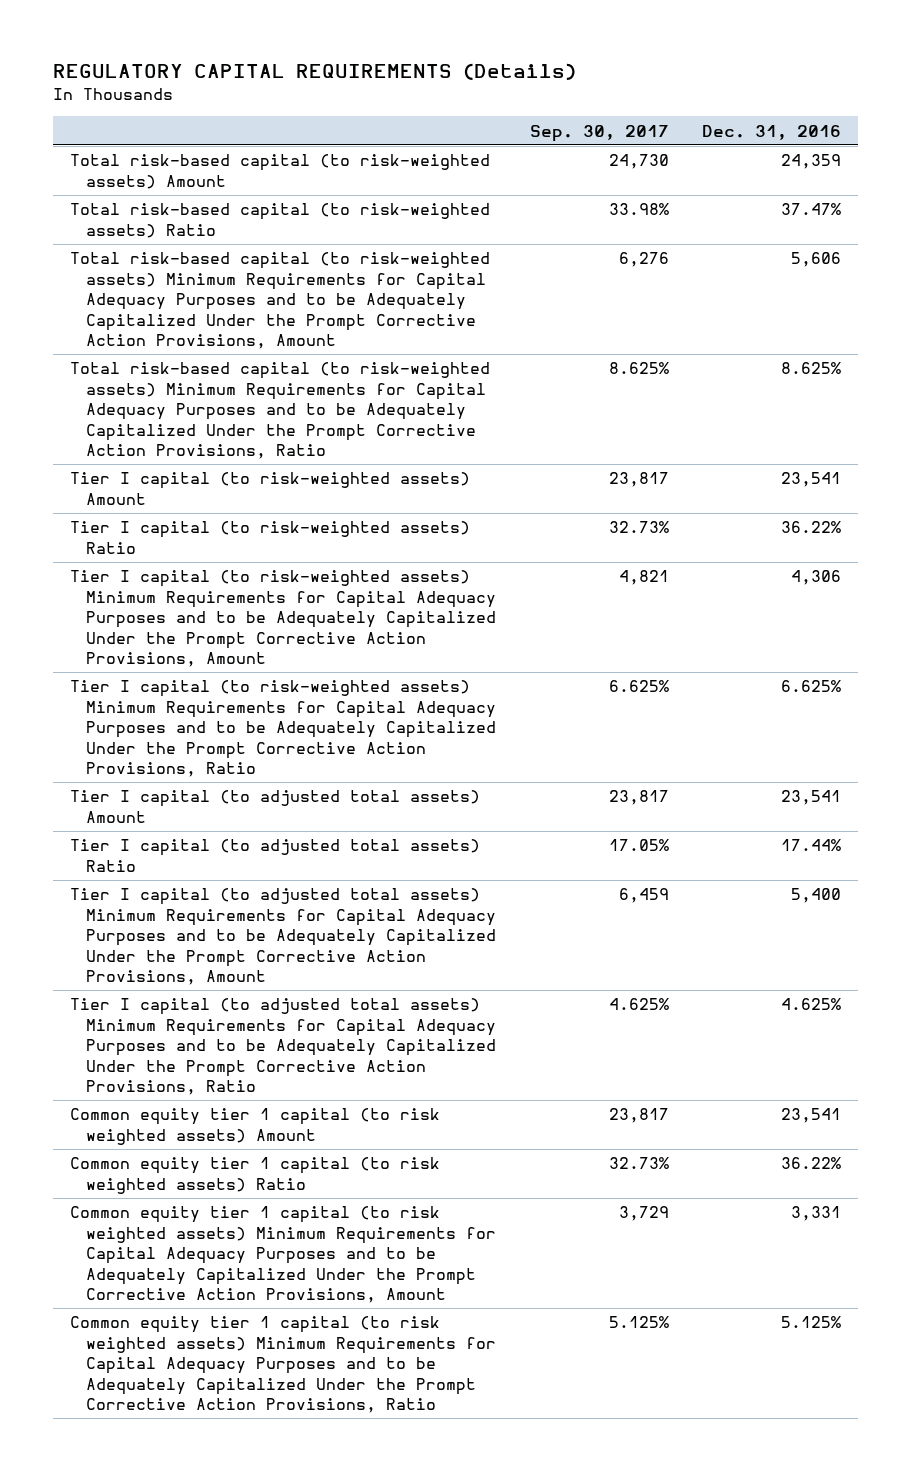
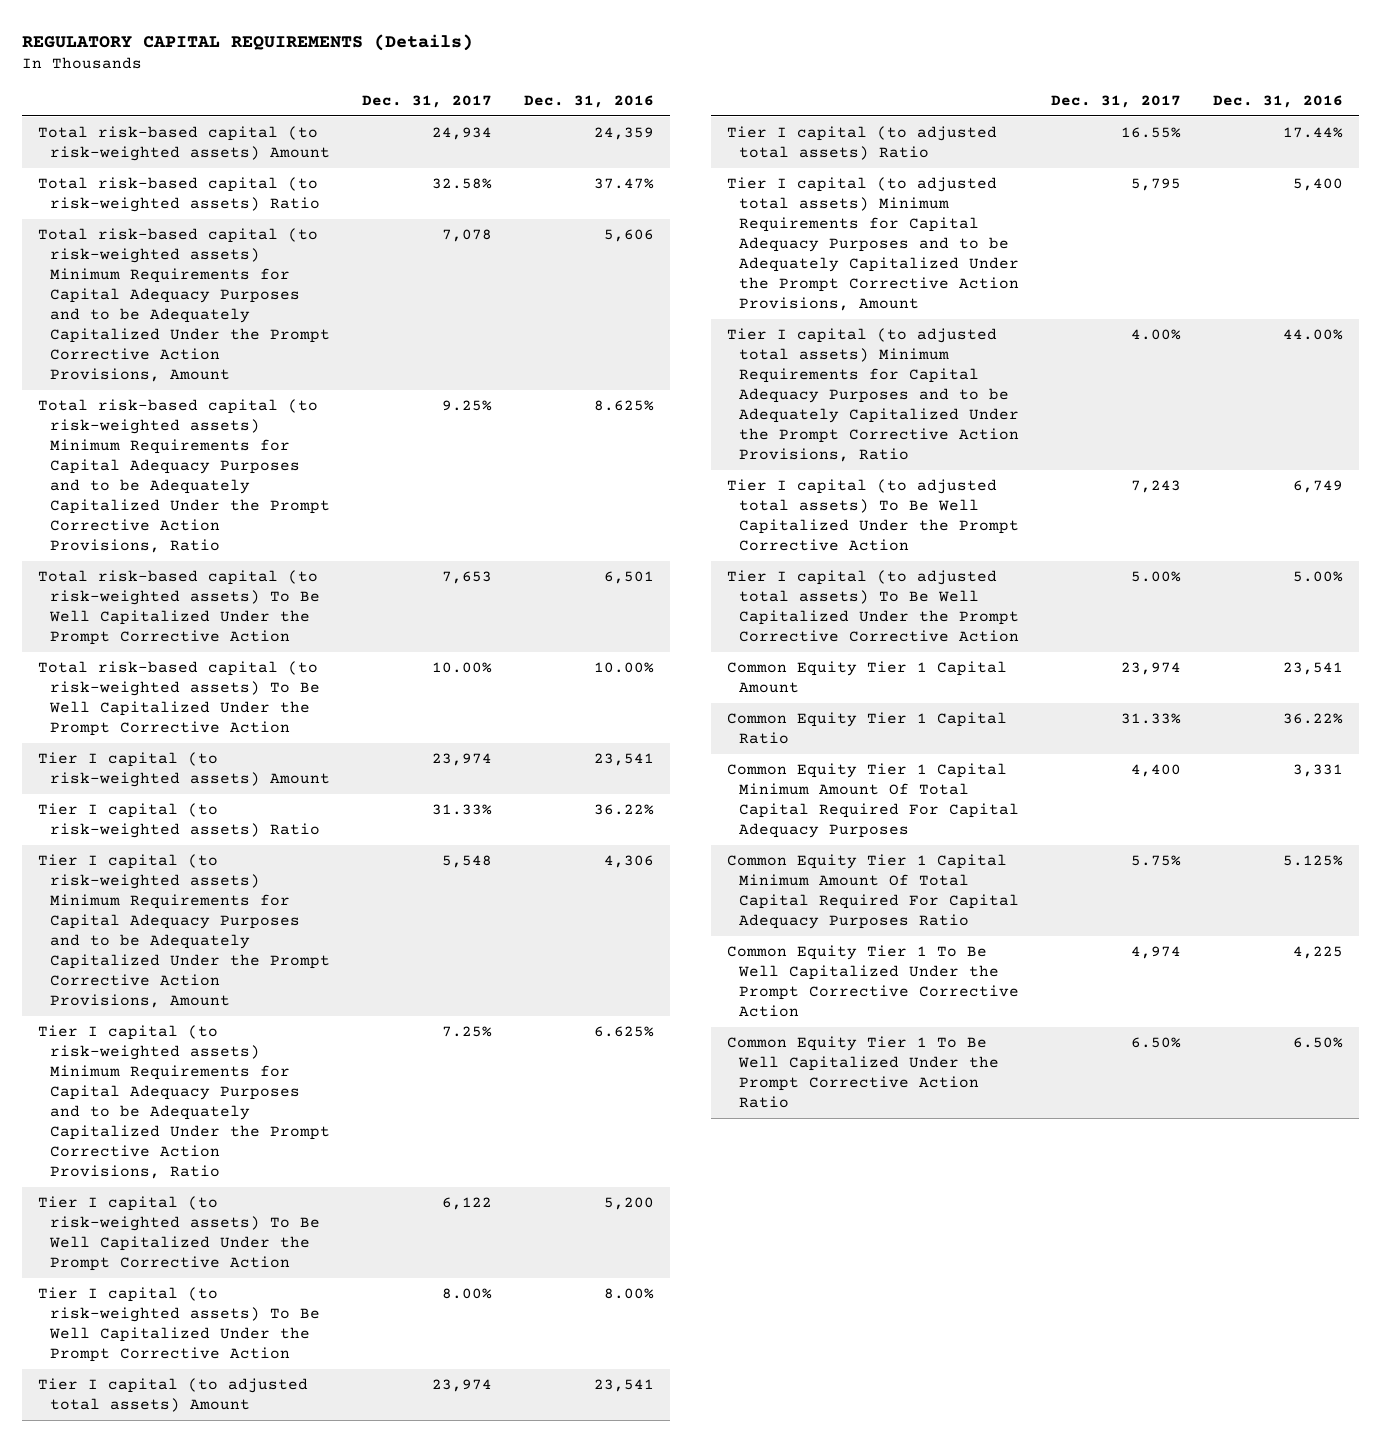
[529,124,669,142] Sep. 30, 2017 -> none
none -> [362,94,493,108] Dec. 31, 2017
none -> [37,570,321,646] Total risk-based capital (to risk-weighted assets) To Be Well Capitalized Under the Prompt Corrective Action
none -> [37,661,321,737] Total risk-based capital (to risk-weighted assets) To Be Well Capitalized Under the Prompt Corrective Action
none -> [37,1196,321,1272] Tier I capital (to risk-weighted assets) To Be Well Capitalized Under the Prompt Corrective Action
none -> [37,1287,321,1363] Tier I capital (to risk-weighted assets) To Be Well Capitalized Under the Prompt Corrective Action
[781,998,842,1011] 4.625% -> [1283,329,1344,341] 44.00%
none -> [726,479,1020,552] Tier I capital (to adjusted total assets) To Be Well Capitalized Under the Prompt Corrective Action
none -> [726,570,1020,643] Tier I capital (to adjusted total assets) To Be Well Capitalized Under the Prompt Corrective Corrective Action
[69,1108,440,1145] Common equity tier 1 capital (to risk weighted assets) Amount -> [726,661,1007,694] Common Equity Tier 1 Capital Amount
[69,1157,440,1194] Common equity tier 1 capital (to risk weighted assets) Ratio -> [726,712,1007,745] Common Equity Tier 1 Capital Ratio
[69,1206,497,1304] Common equity tier 1 capital (to risk weighted assets) Minimum Requirements for Capital Adequacy Purposes and to be Adequately Capitalized Under the Prompt Corrective Action Provisions, Amount -> [726,763,1020,839] Common Equity Tier 1 Capital Minimum Amount Of Total Capital Required For Capital Adequacy Purposes
[69,1316,497,1414] Common equity tier 1 capital (to risk weighted assets) Minimum Requirements for Capital Adequacy Purposes and to be Adequately Capitalized Under the Prompt Corrective Action Provisions, Ratio -> [726,854,1020,930] Common Equity Tier 1 Capital Minimum Amount Of Total Capital Required For Capital Adequacy Purposes Ratio
none -> [726,945,1020,1018] Common Equity Tier 1 To Be Well Capitalized Under the Prompt Corrective Corrective Action
none -> [726,1036,1000,1109] Common Equity Tier 1 To Be Well Capitalized Under the Prompt Corrective Action Ratio

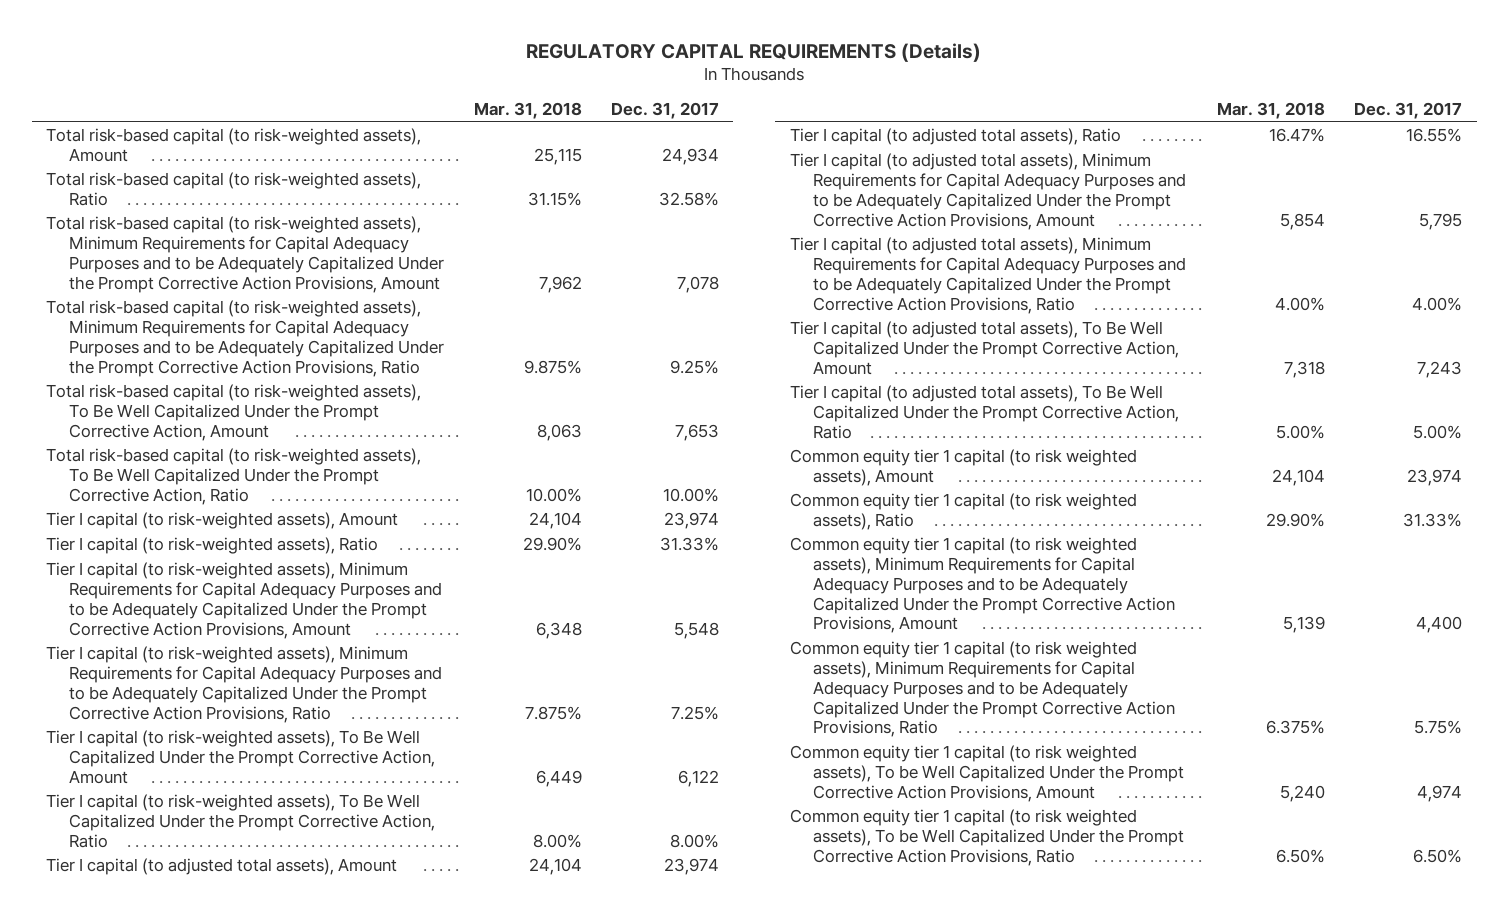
[524,94,655,108] Dec. 31, 2016 -> none
none -> [473,102,582,120] Mar. 31, 2018
[37,126,331,162] Total risk-based capital (to risk-weighted assets) Amount -> [46,128,422,162] Total risk-based capital (to risk-weighted assets), Amount
[37,177,321,213] Total risk-based capital (to risk-weighted assets) Ratio -> [46,172,422,206] Total risk-based capital (to risk-weighted assets), Ratio
[37,228,331,383] Total risk-based capital (to risk-weighted assets) Minimum Requirements for Capital Adequacy Purposes and to be Adequately Capitalized Under the Prompt Corrective Action Provisions, Amount -> [46,216,445,293] Total risk-based capital (to risk-weighted assets), Minimum Requirements for Capital Adequacy Purposes and to be Adequately Capitalized Under the Prompt Corrective Action Provisions, Amount
[37,399,331,554] Total risk-based capital (to risk-weighted assets) Minimum Requirements for Capital Adequacy Purposes and to be Adequately Capitalized Under the Prompt Corrective Action Provisions, Ratio -> [46,300,445,377] Total risk-based capital (to risk-weighted assets), Minimum Requirements for Capital Adequacy Purposes and to be Adequately Capitalized Under the Prompt Corrective Action Provisions, Ratio
[37,570,321,646] Total risk-based capital (to risk-weighted assets) To Be Well Capitalized Under the Prompt Corrective Action -> [46,384,422,441] Total risk-based capital (to risk-weighted assets), To Be Well Capitalized Under the Prompt Corrective Action, Amount
[37,661,321,737] Total risk-based capital (to risk-weighted assets) To Be Well Capitalized Under the Prompt Corrective Action -> [46,448,422,505] Total risk-based capital (to risk-weighted assets), To Be Well Capitalized Under the Prompt Corrective Action, Ratio
[37,752,331,788] Tier I capital (to risk-weighted assets) Amount -> [46,512,399,530] Tier I capital (to risk-weighted assets), Amount
[37,803,321,839] Tier I capital (to risk-weighted assets) Ratio -> [46,537,379,555] Tier I capital (to risk-weighted assets), Ratio
[37,854,331,1009] Tier I capital (to risk-weighted assets) Minimum Requirements for Capital Adequacy Purposes and to be Adequately Capitalized Under the Prompt Corrective Action Provisions, Amount -> [46,562,443,639] Tier I capital (to risk-weighted assets), Minimum Requirements for Capital Adequacy Purposes and to be Adequately Capitalized Under the Prompt Corrective Action Provisions, Amount
[37,1025,331,1180] Tier I capital (to risk-weighted assets) Minimum Requirements for Capital Adequacy Purposes and to be Adequately Capitalized Under the Prompt Corrective Action Provisions, Ratio -> [46,646,443,723] Tier I capital (to risk-weighted assets), Minimum Requirements for Capital Adequacy Purposes and to be Adequately Capitalized Under the Prompt Corrective Action Provisions, Ratio
[37,1196,321,1272] Tier I capital (to risk-weighted assets) To Be Well Capitalized Under the Prompt Corrective Action -> [46,730,436,784] Tier I capital (to risk-weighted assets), To Be Well Capitalized Under the Prompt Corrective Action, Amount
[37,1287,321,1363] Tier I capital (to risk-weighted assets) To Be Well Capitalized Under the Prompt Corrective Action -> [46,794,436,848] Tier I capital (to risk-weighted assets), To Be Well Capitalized Under the Prompt Corrective Action, Ratio
[37,1378,308,1413] Tier I capital (to adjusted total assets) Amount -> [46,858,398,876] Tier I capital (to adjusted total assets), Amount
[726,126,997,161] Tier I capital (to adjusted total assets) Ratio -> [789,128,1121,146] Tier I capital (to adjusted total assets), Ratio
[726,177,1020,312] Tier I capital (to adjusted total assets) Minimum Requirements for Capital Adequacy Purposes and to be Adequately Capitalized Under the Prompt Corrective Action Provisions, Amount -> [789,153,1186,230] Tier I capital (to adjusted total assets), Minimum Requirements for Capital Adequacy Purposes and to be Adequately Capitalized Under the Prompt Corrective Action Provisions, Amount
[726,328,1020,463] Tier I capital (to adjusted total assets) Minimum Requirements for Capital Adequacy Purposes and to be Adequately Capitalized Under the Prompt Corrective Action Provisions, Ratio -> [789,237,1186,314] Tier I capital (to adjusted total assets), Minimum Requirements for Capital Adequacy Purposes and to be Adequately Capitalized Under the Prompt Corrective Action Provisions, Ratio
[726,479,1020,552] Tier I capital (to adjusted total assets) To Be Well Capitalized Under the Prompt Corrective Action -> [789,321,1179,375] Tier I capital (to adjusted total assets), To Be Well Capitalized Under the Prompt Corrective Action, Amount
[726,570,1020,643] Tier I capital (to adjusted total assets) To Be Well Capitalized Under the Prompt Corrective Corrective Action -> [789,385,1179,439] Tier I capital (to adjusted total assets), To Be Well Capitalized Under the Prompt Corrective Action, Ratio
[726,661,1007,694] Common Equity Tier 1 Capital Amount -> [789,449,1137,486] Common equity tier 1 capital (to risk weighted assets), Amount
[726,712,1007,745] Common Equity Tier 1 Capital Ratio -> [789,493,1137,530] Common equity tier 1 capital (to risk weighted assets), Ratio
[726,763,1020,839] Common Equity Tier 1 Capital Minimum Amount Of Total Capital Required For Capital Adequacy Purposes -> [789,537,1175,634] Common equity tier 1 capital (to risk weighted assets), Minimum Requirements for Capital Adequacy Purposes and to be Adequately Capitalized Under the Prompt Corrective Action Provisions, Amount
[726,854,1020,930] Common Equity Tier 1 Capital Minimum Amount Of Total Capital Required For Capital Adequacy Purposes Ratio -> [789,641,1175,738] Common equity tier 1 capital (to risk weighted assets), Minimum Requirements for Capital Adequacy Purposes and to be Adequately Capitalized Under the Prompt Corrective Action Provisions, Ratio
[726,945,1020,1018] Common Equity Tier 1 To Be Well Capitalized Under the Prompt Corrective Corrective Action -> [789,745,1184,802] Common equity tier 1 capital (to risk weighted assets), To be Well Capitalized Under the Prompt Corrective Action Provisions, Amount
[726,1036,1000,1109] Common Equity Tier 1 To Be Well Capitalized Under the Prompt Corrective Action Ratio -> [789,809,1184,866] Common equity tier 1 capital (to risk weighted assets), To be Well Capitalized Under the Prompt Corrective Action Provisions, Ratio

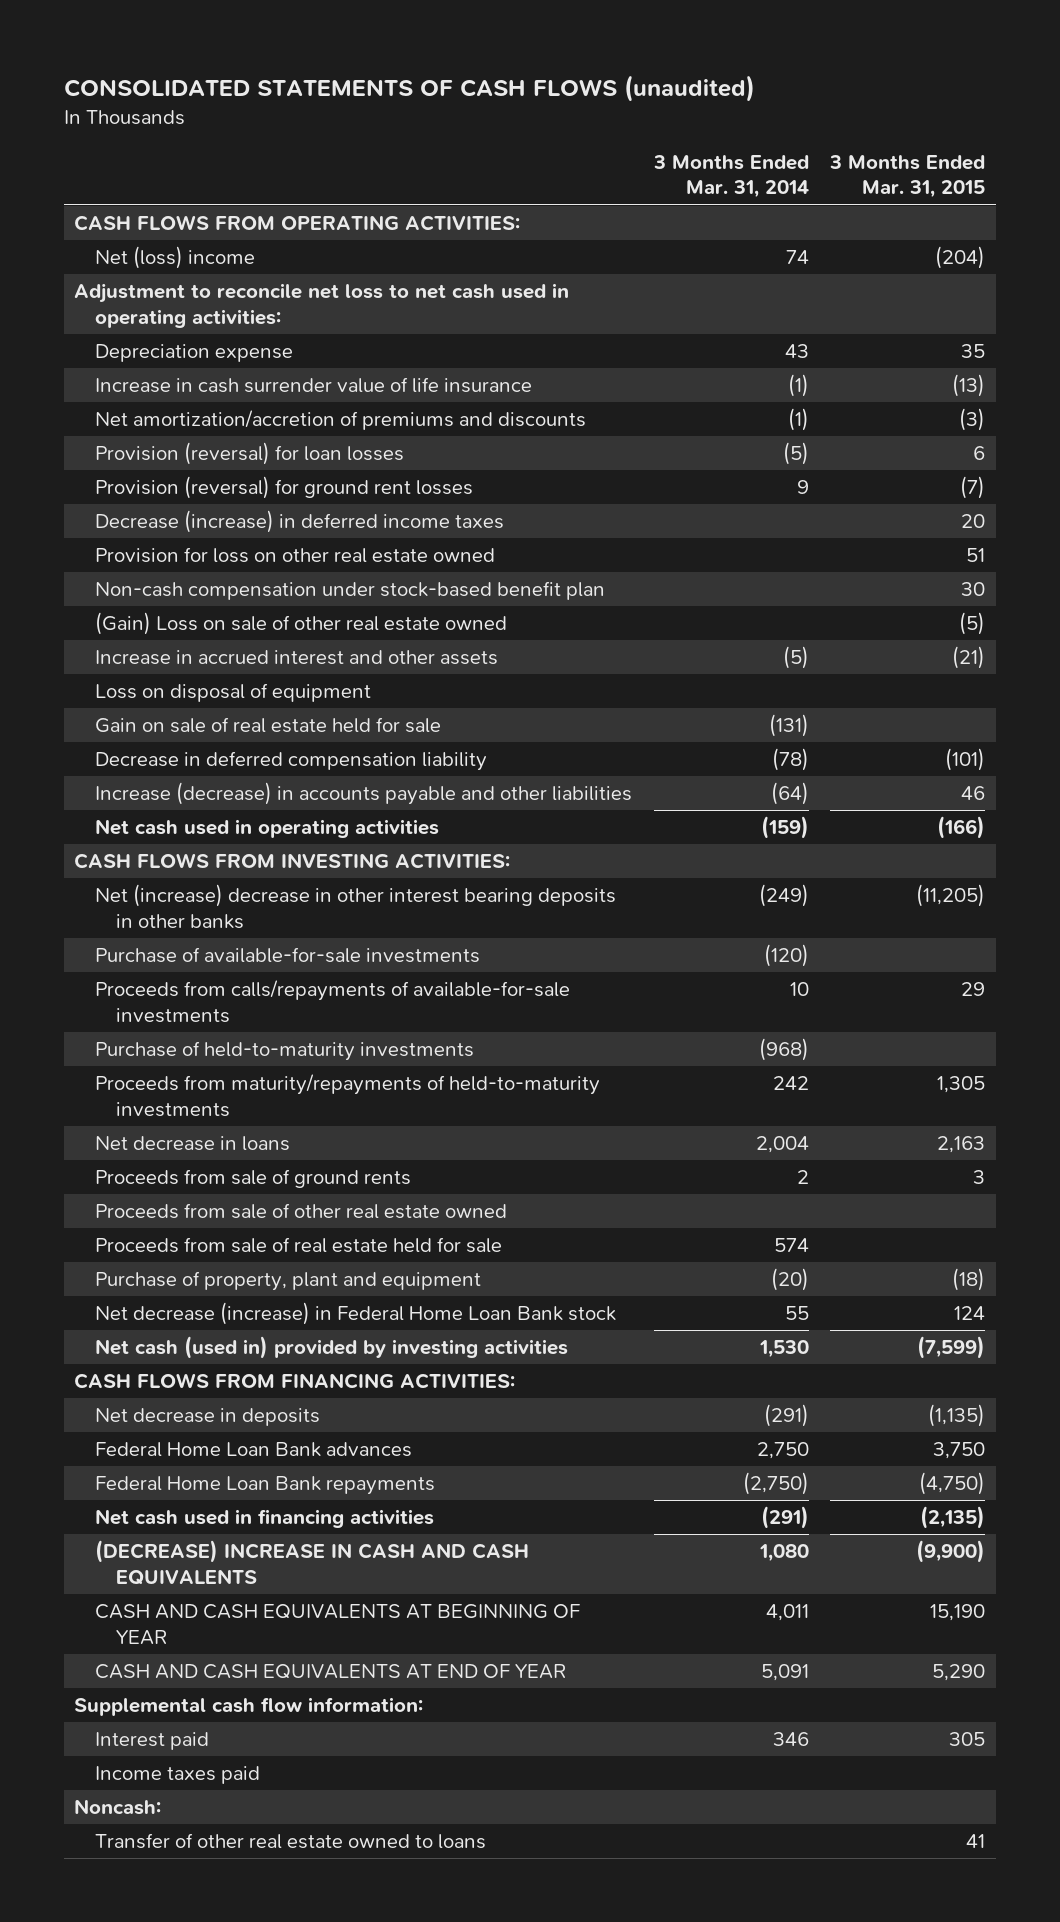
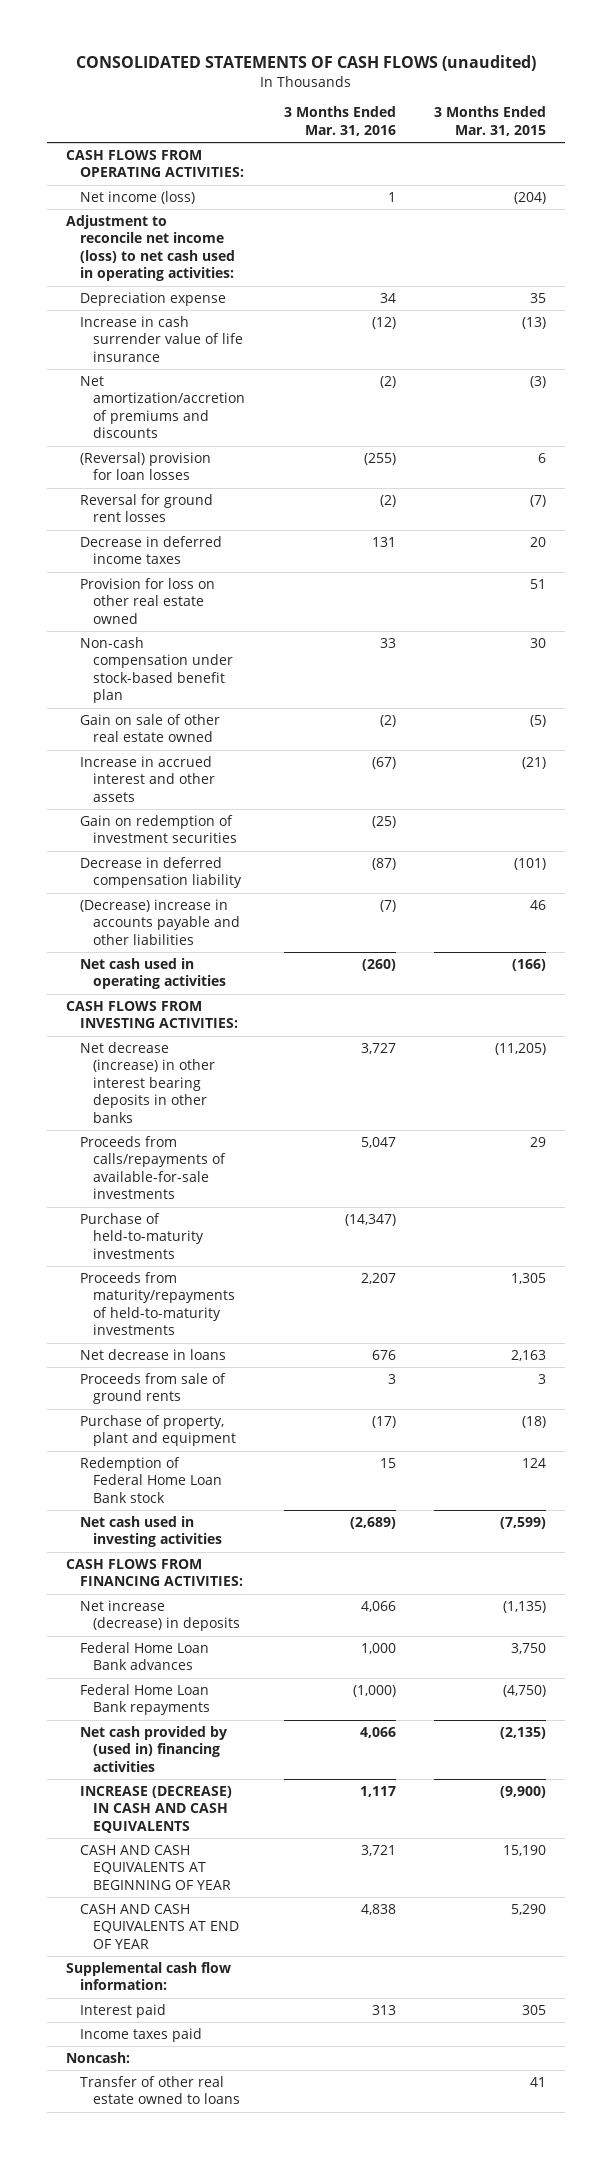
[652,154,809,199] 3 Months Ended Mar. 31, 2014 -> none
none -> [283,106,396,136] 3 Months Ended Mar. 31, 2016
[95,246,256,270] Net (loss) income -> [79,190,195,204] Net income (loss)
[74,283,570,329] Adjustment to reconcile net loss to net cash used in operating activities: -> [65,214,235,282] Adjustment to reconcile net income (loss) to net cash used in operating activities:
[95,442,405,466] Provision (reversal) for loan losses -> [79,451,211,481] (Reversal) provision for loan losses
[95,476,474,500] Provision (reversal) for ground rent losses -> [79,493,213,523] Reversal for ground rent losses
[95,510,505,534] Decrease (increase) in deferred income taxes -> [79,535,222,565] Decrease in deferred income taxes
[95,612,508,636] (Gain) Loss on sale of other real estate owned -> [79,713,220,743] Gain on sale of other real estate owned
[95,683,372,703] Loss on disposal of equipment -> none
[95,717,442,734] Gain on sale of real estate held for sale -> none
none -> [79,814,238,844] Gain on redemption of investment securities
[95,782,633,806] Increase (decrease) in accounts payable and other liabilities -> [79,898,241,945] (Decrease) increase in accounts payable and other liabilities
[95,947,481,964] Purchase of available-for-sale investments -> none
[95,884,617,930] Net (increase) decrease in other interest bearing deposits in other banks -> [79,1041,216,1123] Net decrease (increase) in other interest bearing deposits in other banks
[95,1203,508,1220] Proceeds from sale of other real estate owned -> none
[95,1237,503,1254] Proceeds from sale of real estate held for sale -> none
[95,1302,617,1326] Net decrease (increase) in Federal Home Loan Bank stock -> [79,1456,223,1503] Redemption of Federal Home Loan Bank stock
[95,1336,569,1360] Net cash (used in) provided by investing activities -> [79,1515,223,1548] Net cash used in investing activities
[95,1408,321,1427] Net decrease in deposits -> [79,1599,241,1632] Net increase (decrease) in deposits
[95,1509,435,1529] Net cash used in financing activities -> [79,1725,227,1772] Net cash provided by (used in) financing activities
[95,1540,530,1586] (DECREASE) INCREASE IN CASH AND CASH EQUIVALENTS -> [79,1785,232,1833] INCREASE (DECREASE) IN CASH AND CASH EQUIVALENTS

